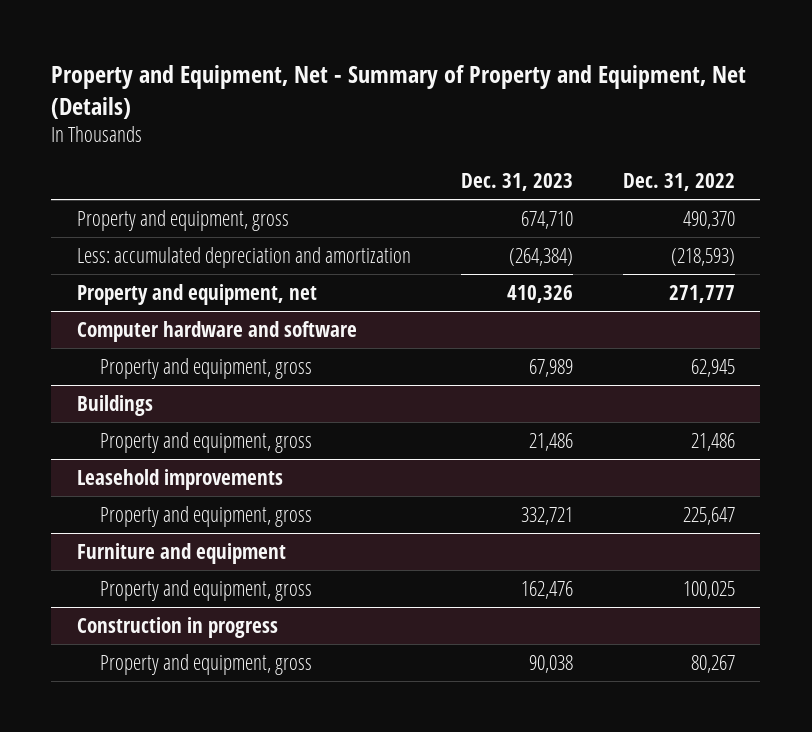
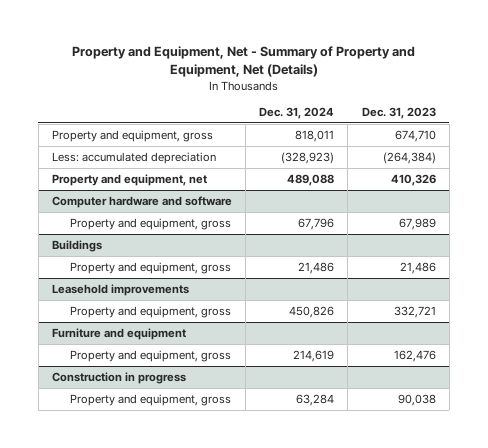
[622,172,735,191] Dec. 31, 2022 -> none
none -> [259,107,335,120] Dec. 31, 2024
[76,246,411,268] Less: accumulated depreciation and amortization -> [51,152,216,165] Less: accumulated depreciation

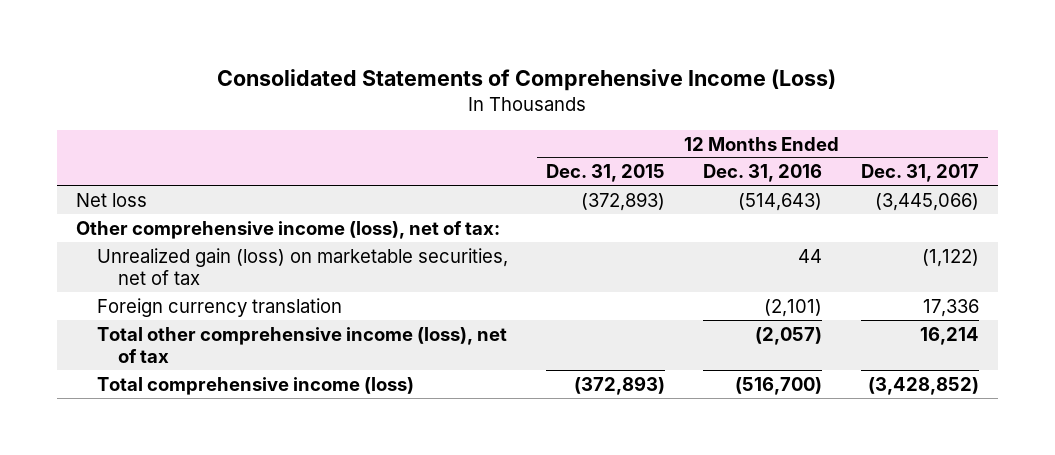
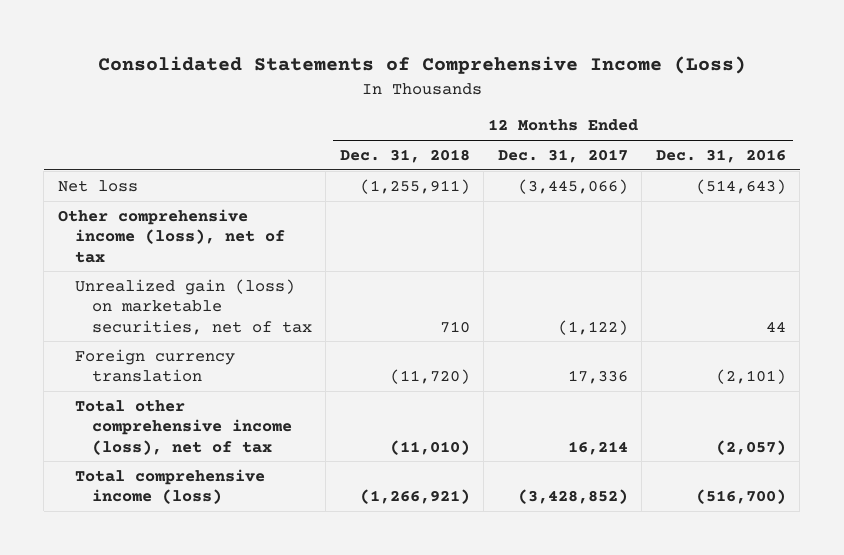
[546,164,666,183] Dec. 31, 2015 -> none
none -> [339,149,470,164] Dec. 31, 2018
[76,220,501,239] Other comprehensive income (loss), net of tax: -> [57,208,285,263] Other comprehensive income (loss), net of tax

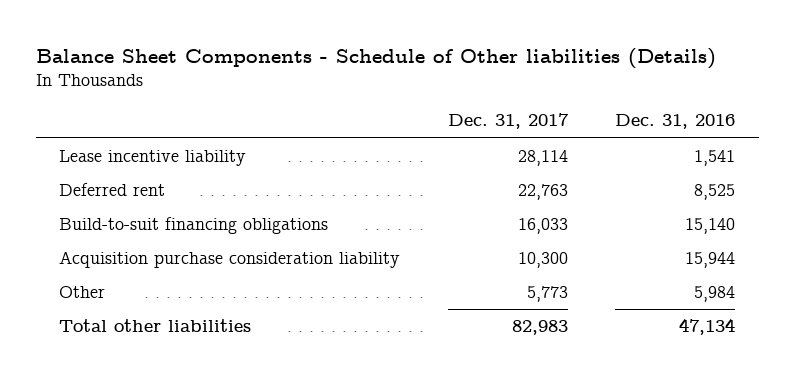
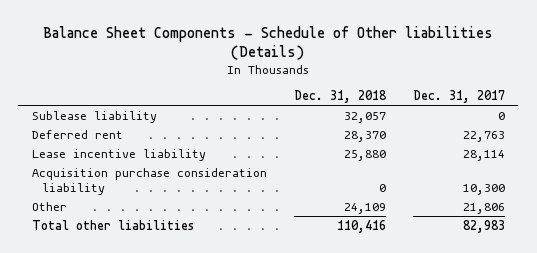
[615,114,736,130] Dec. 31, 2016 -> none
none -> [293,90,387,104] Dec. 31, 2018
none -> [31,110,157,123] Sublease liability
[59,217,329,235] Build-to-suit financing obligations -> none
[59,150,247,167] Lease incentive liability -> [31,148,206,161] Lease incentive liability
[526,286,568,303] 5,773 -> [462,202,505,214] 21,806

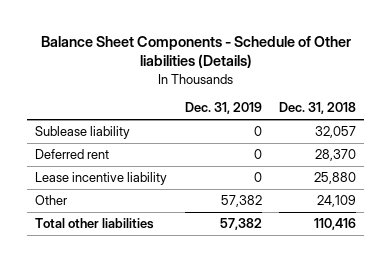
[412,90,505,104] Dec. 31, 2017 -> none
none -> [184,102,262,115] Dec. 31, 2019
[31,167,267,195] Acquisition purchase consideration liability -> none

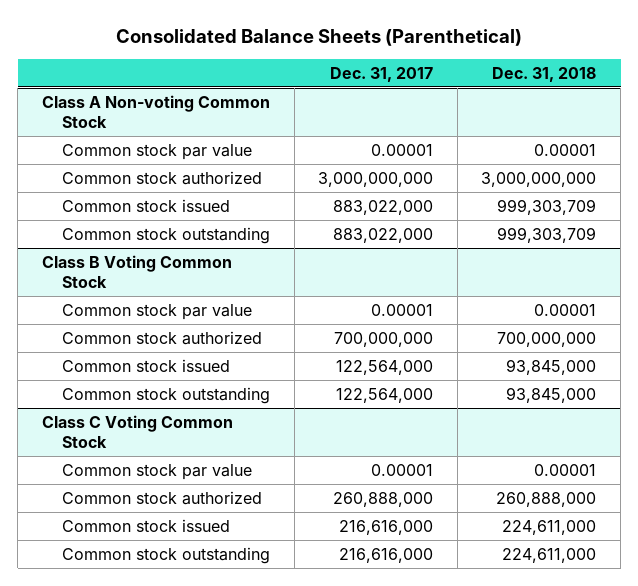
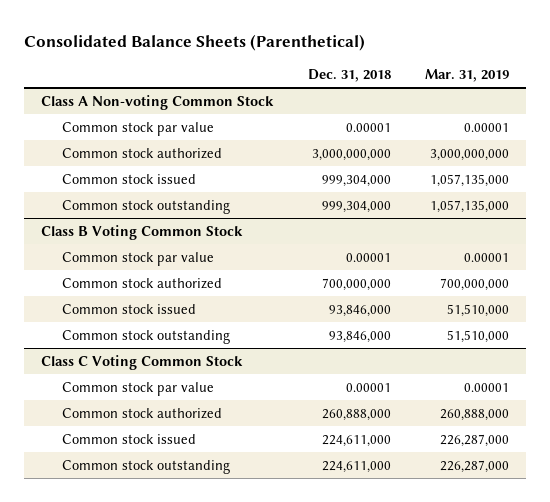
[330,66,434,82] Dec. 31, 2017 -> none
none -> [424,69,509,83] Mar. 31, 2019
[497,198,597,215] 999,303,709 -> [321,174,391,187] 999,304,000
[497,226,597,243] 999,303,709 -> [321,200,391,213] 999,304,000
[506,358,597,375] 93,845,000 -> [328,304,391,317] 93,846,000
[506,386,597,403] 93,845,000 -> [328,330,391,343] 93,846,000

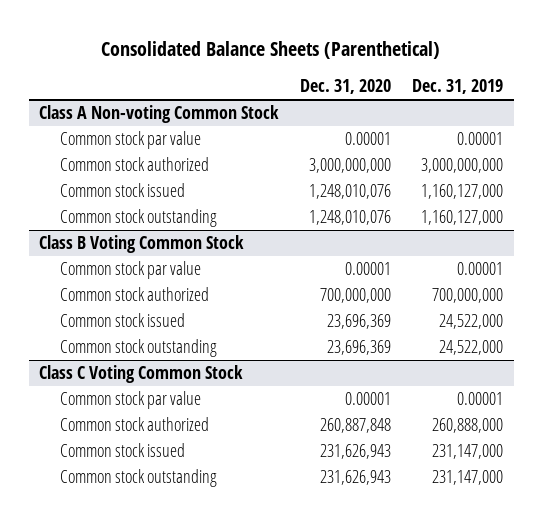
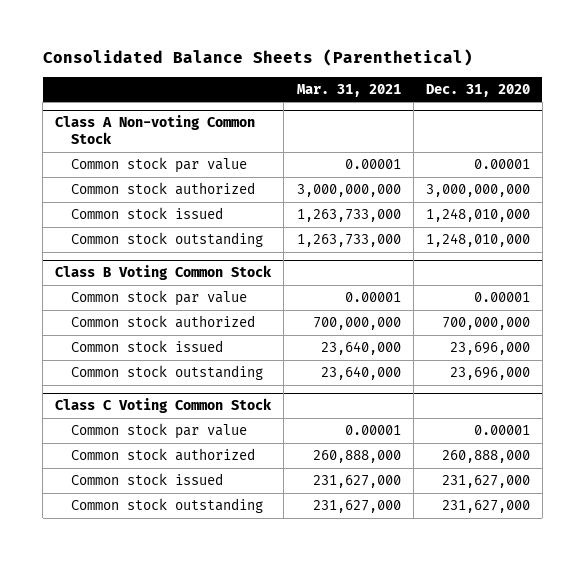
[412,79,504,95] Dec. 31, 2019 -> none
none -> [296,83,401,97] Mar. 31, 2021
[308,184,391,200] 1,248,010,076 -> [425,207,530,222] 1,248,010,000
[308,210,391,226] 1,248,010,076 -> [425,232,530,247] 1,248,010,000
[326,314,391,330] 23,696,369 -> [449,341,530,355] 23,696,000
[326,340,391,356] 23,696,369 -> [449,366,530,380] 23,696,000
[319,418,391,434] 260,887,848 -> [441,449,530,463] 260,888,000
[319,444,391,460] 231,626,943 -> [441,474,530,488] 231,627,000
[319,470,391,486] 231,626,943 -> [441,499,530,513] 231,627,000

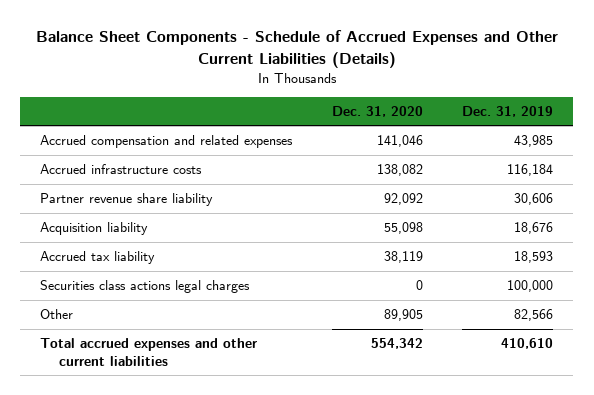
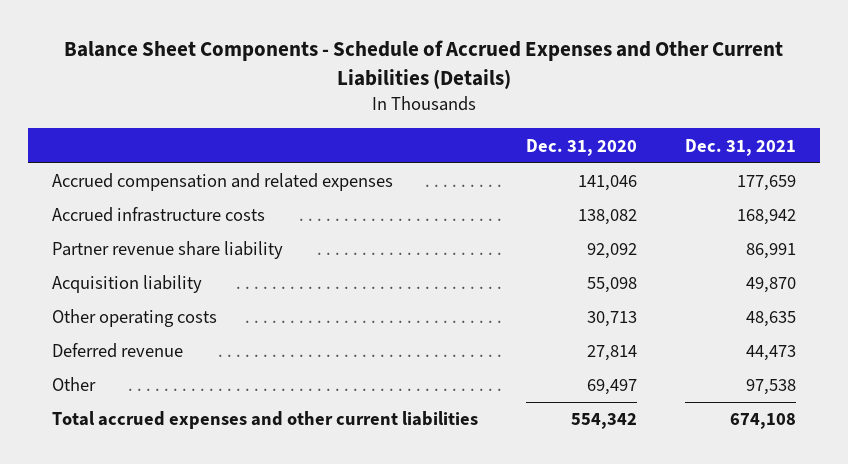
[462,105,554,117] Dec. 31, 2019 -> none
none -> [685,138,797,156] Dec. 31, 2021
[40,251,156,265] Accrued tax liability -> none
[40,280,251,294] Securities class actions legal charges -> none
none -> [51,309,217,328] Other operating costs
none -> [51,343,183,359] Deferred revenue
[383,309,423,322] 89,905 -> [587,379,638,396] 69,497

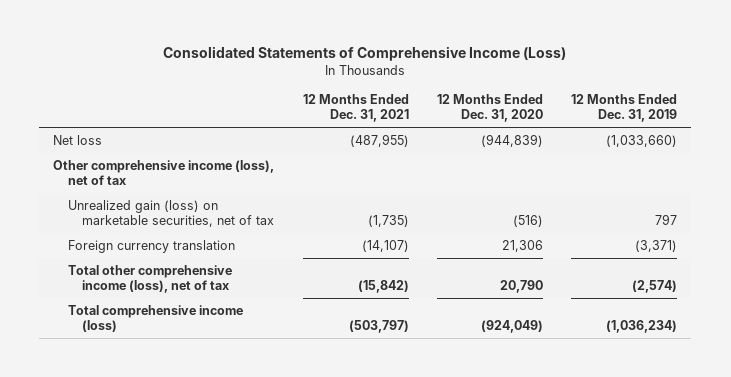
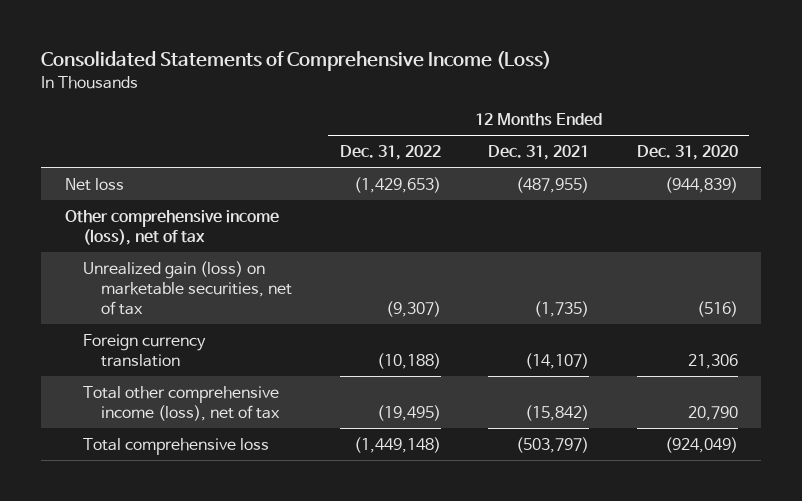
[571,94,678,123] 12 Months Ended Dec. 31, 2019 -> none
none -> [339,145,441,161] Dec. 31, 2022
[67,304,243,333] Total comprehensive income (loss) -> [83,437,270,455] Total comprehensive loss

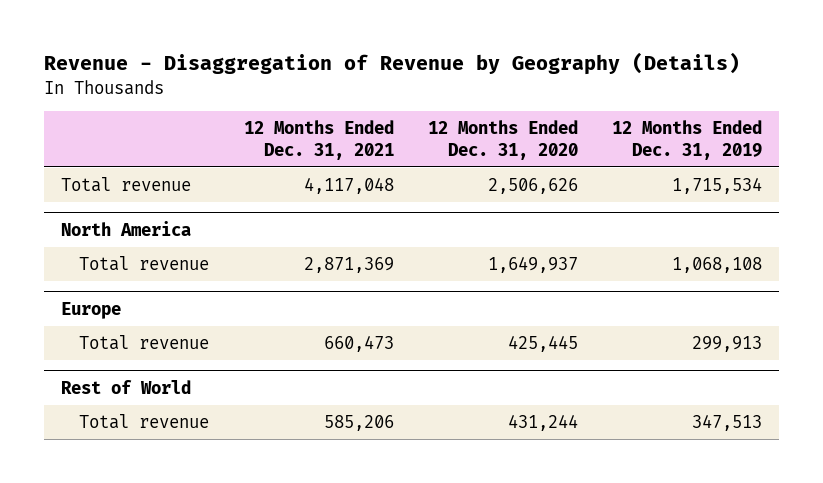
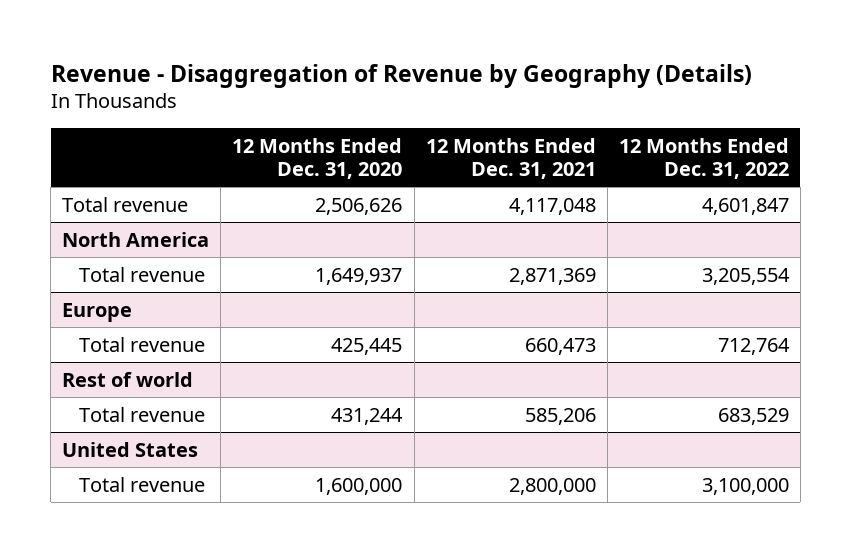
[612,119,763,160] 12 Months Ended Dec. 31, 2019 -> none
none -> [618,137,789,180] 12 Months Ended Dec. 31, 2022
[60,380,191,395] Rest of World -> [62,371,194,387] Rest of world
none -> [62,441,199,457] United States
none -> [78,476,205,492] Total revenue

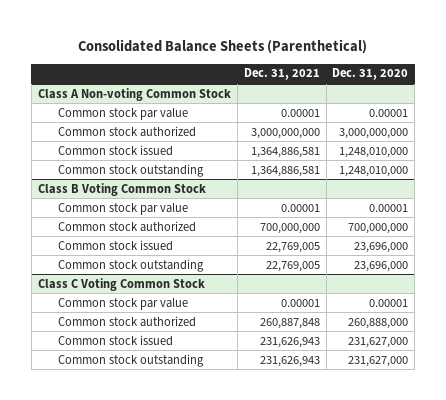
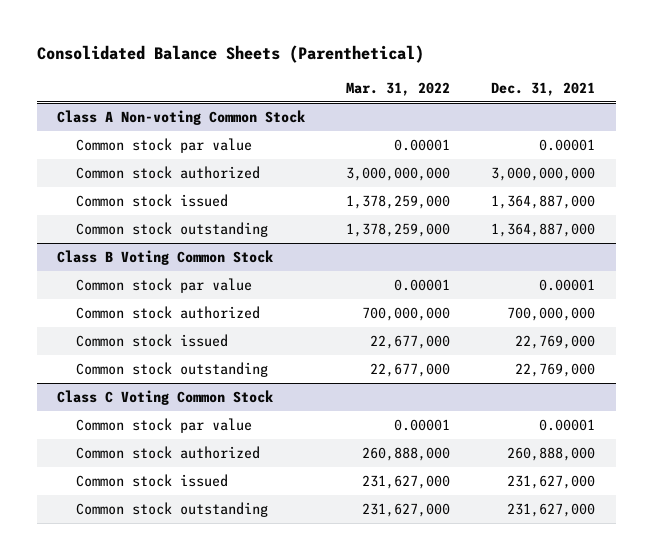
[332,68,409,81] Dec. 31, 2020 -> none
none -> [346,81,451,96] Mar. 31, 2022
[250,146,320,158] 1,364,886,581 -> [491,194,596,209] 1,364,887,000
[250,165,320,177] 1,364,886,581 -> [491,222,596,237] 1,364,887,000
[265,241,320,253] 22,769,005 -> [515,334,596,349] 22,769,000
[265,260,320,272] 22,769,005 -> [515,362,596,377] 22,769,000
[259,317,320,329] 260,887,848 -> [507,446,596,461] 260,888,000
[259,336,320,348] 231,626,943 -> [507,474,596,489] 231,627,000
[259,355,320,367] 231,626,943 -> [507,502,596,517] 231,627,000

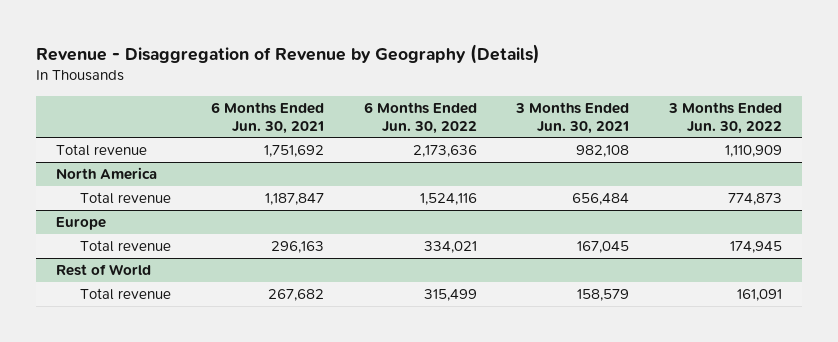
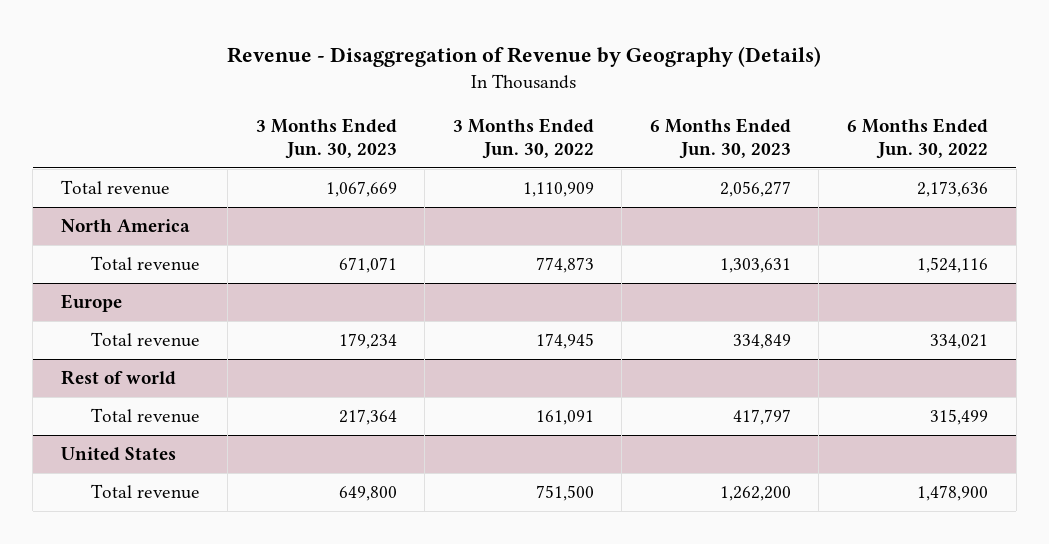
[210,101,324,134] 6 Months Ended Jun. 30, 2021 -> none
[515,101,630,134] 3 Months Ended Jun. 30, 2021 -> none
none -> [255,117,397,159] 3 Months Ended Jun. 30, 2023
none -> [649,117,791,159] 6 Months Ended Jun. 30, 2023
[56,264,152,277] Rest of World -> [60,369,176,385] Rest of world
none -> [60,446,176,461] United States
none -> [90,483,200,499] Total revenue

